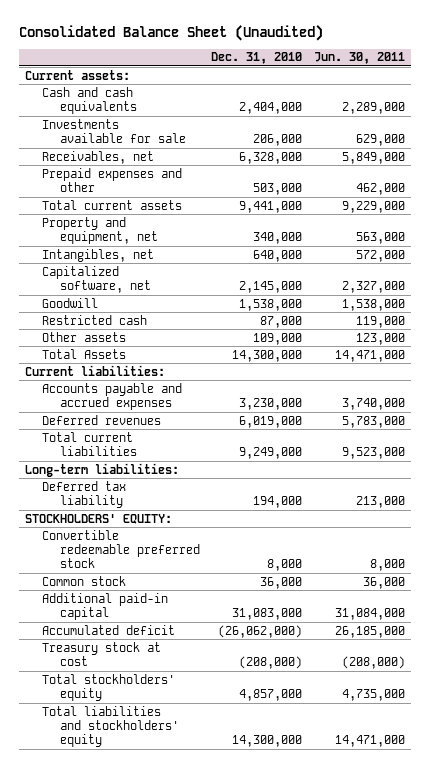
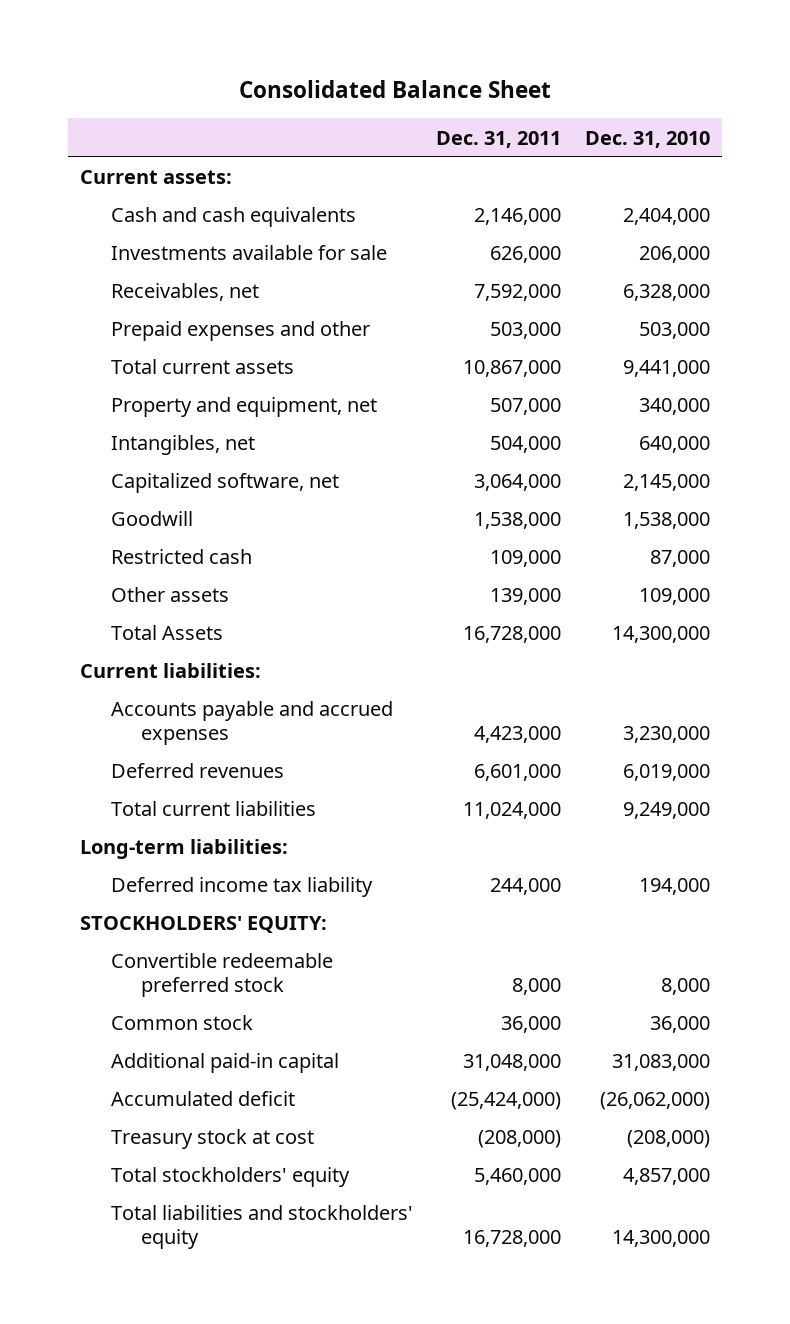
[18,24,323,41] Consolidated Balance Sheet (Unaudited) -> [239,80,552,99] Consolidated Balance Sheet
[314,52,406,65] Jun. 30, 2011 -> none
none -> [436,130,562,148] Dec. 31, 2011
[42,480,127,509] Deferred tax liability -> [110,877,373,898] Deferred income tax liability

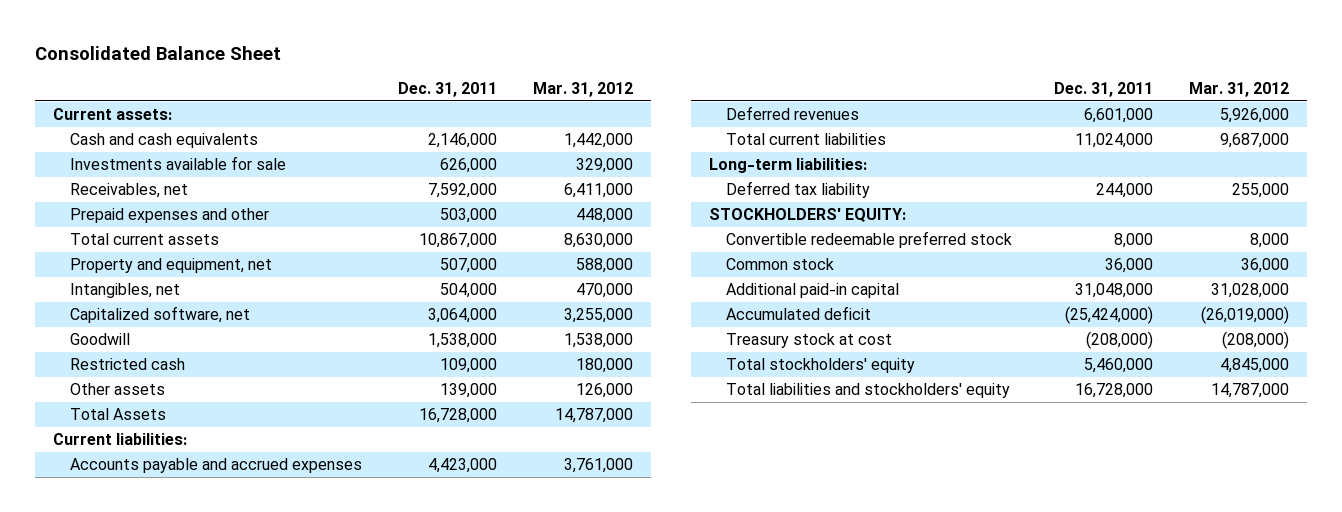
[585,130,711,148] Dec. 31, 2010 -> none
none -> [533,82,634,98] Mar. 31, 2012
[110,877,373,898] Deferred income tax liability -> [725,181,870,199] Deferred tax liability

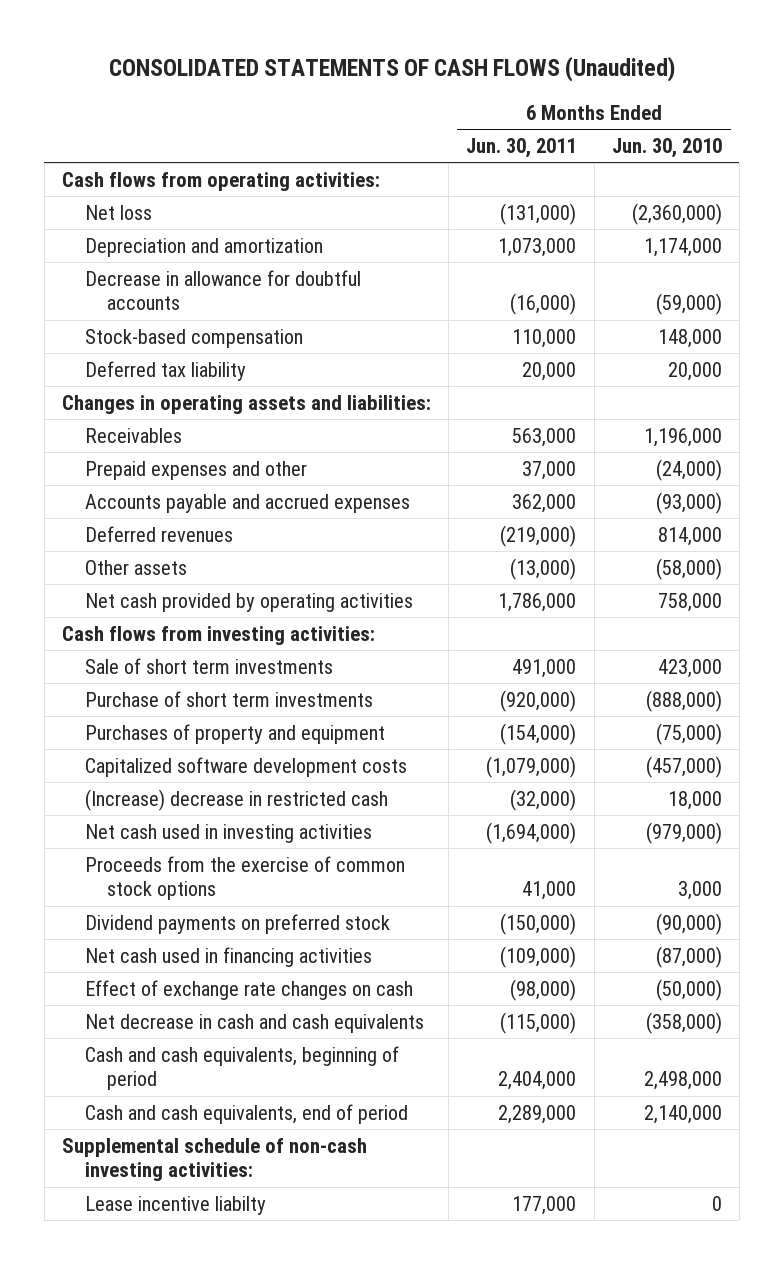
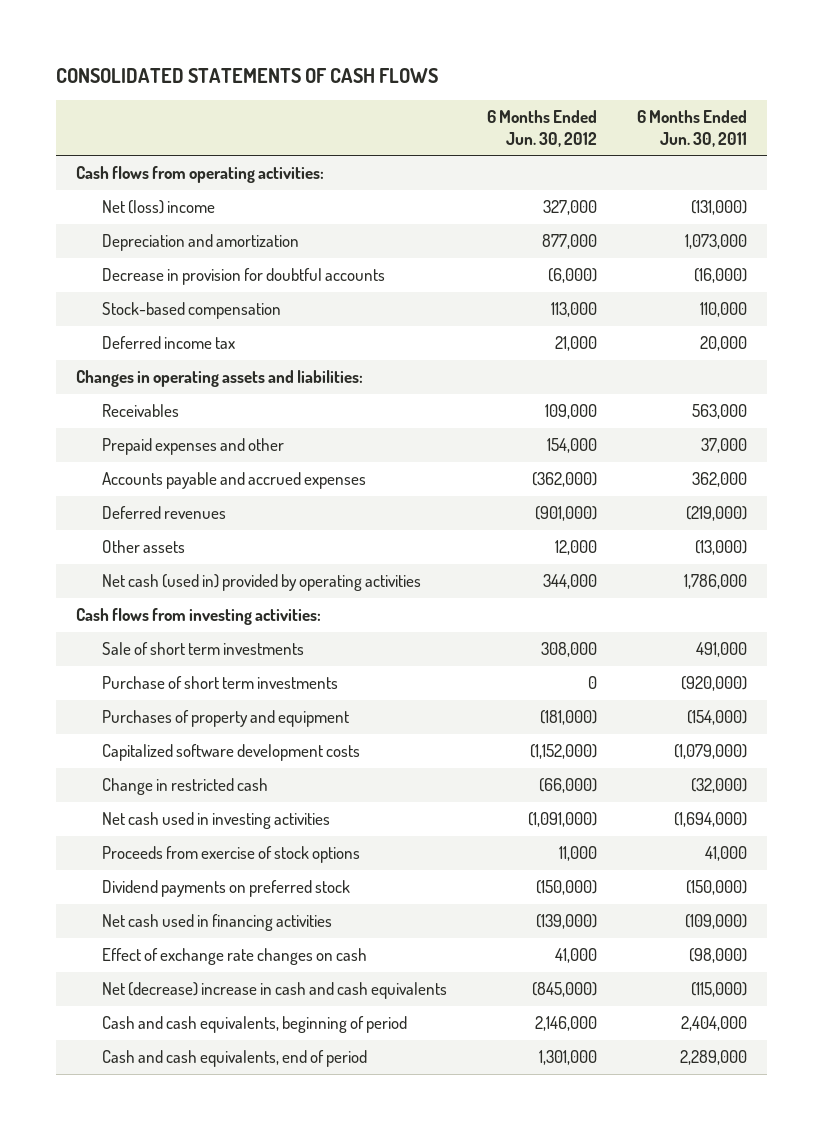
[108,55,675,82] CONSOLIDATED STATEMENTS OF CASH FLOWS (Unaudited) -> [56,67,439,83] CONSOLIDATED STATEMENTS OF CASH FLOWS
[611,137,722,158] Jun. 30, 2010 -> none
none -> [487,110,598,147] 6 Months Ended Jun. 30, 2012
[84,204,152,220] Net loss -> [101,200,215,215] Net (loss) income
[84,269,361,311] Decrease in allowance for doubtful accounts -> [101,268,385,286] Decrease in provision for doubtful accounts
[84,360,246,381] Deferred tax liability -> [101,336,235,350] Deferred income tax
[84,592,413,612] Net cash provided by operating activities -> [101,574,421,592] Net cash (used in) provided by operating activities
[84,788,388,811] (Increase) decrease in restricted cash -> [101,778,268,796] Change in restricted cash
[84,855,405,901] Proceeds from the exercise of common stock options -> [101,846,360,864] Proceeds from exercise of stock options
[84,1013,424,1033] Net decrease in cash and cash equivalents -> [101,982,447,1000] Net (decrease) increase in cash and cash equivalents
[61,1137,367,1182] Supplemental schedule of non-cash investing activities: -> none
[84,1195,266,1215] Lease incentive liabilty -> none

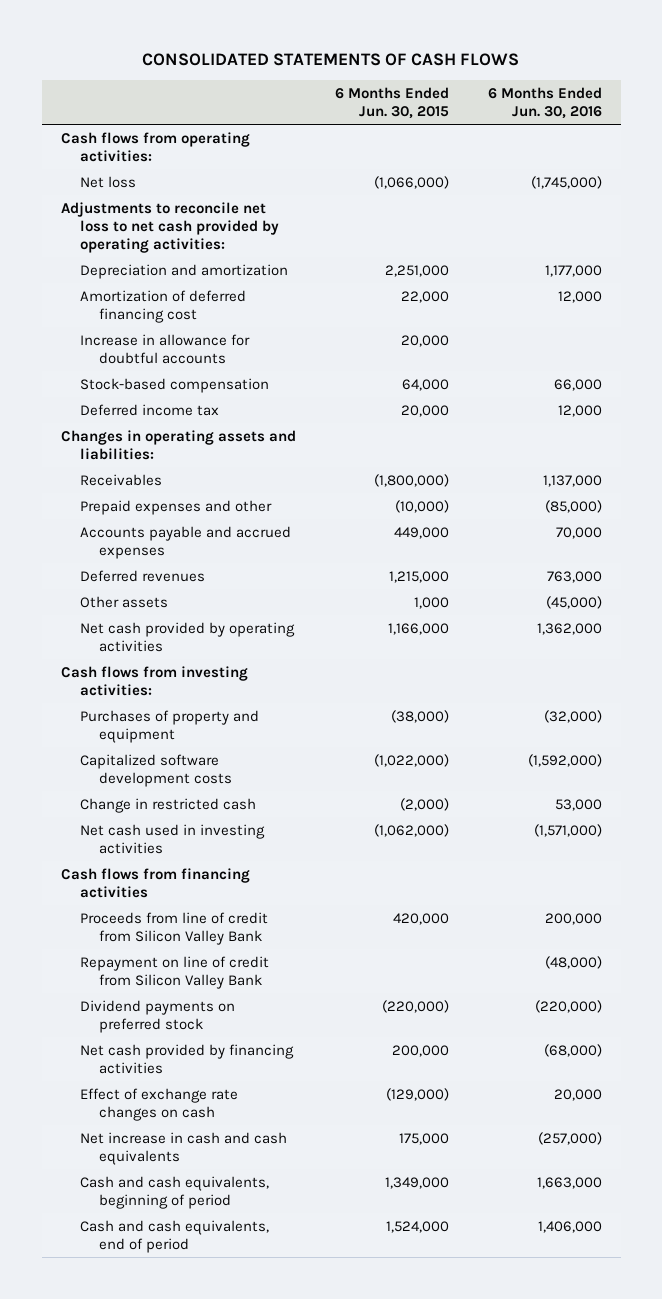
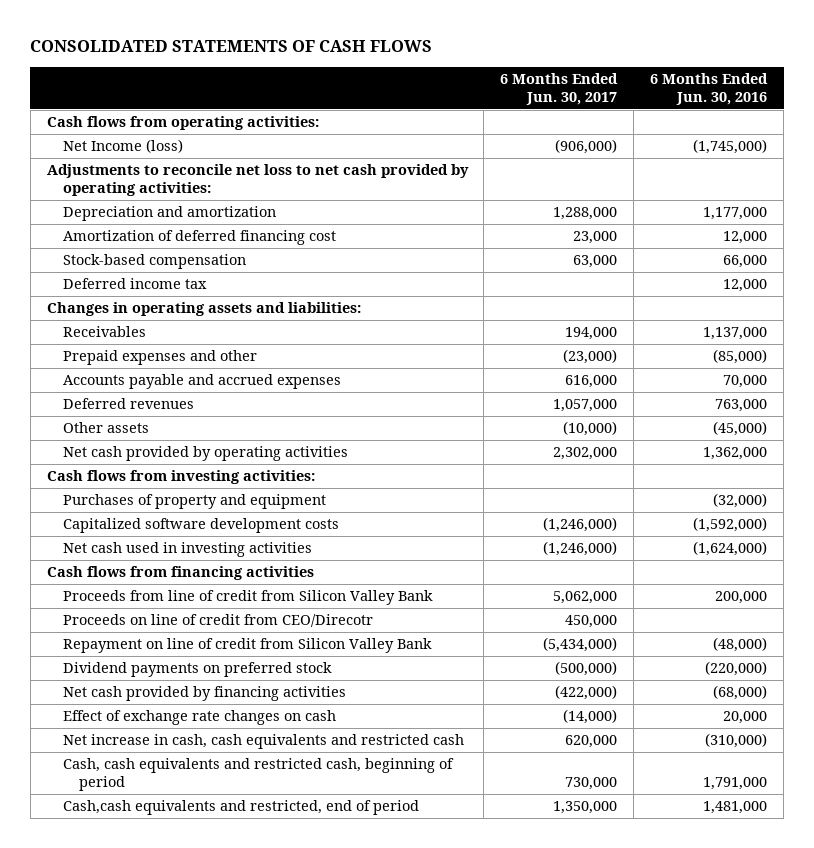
[334,86,449,120] 6 Months Ended Jun. 30, 2015 -> none
none -> [500,72,619,105] 6 Months Ended Jun. 30, 2017
[79,175,136,188] Net loss -> [62,139,183,154] Net Income (loss)
[79,333,250,364] Increase in allowance for doubtful accounts -> none
[79,797,256,813] Change in restricted cash -> none
[533,823,602,837] (1,571,000) -> [693,541,768,557] (1,624,000)
none -> [62,614,373,628] Proceeds on line of credit from CEO/Direcotr
[79,1131,287,1165] Net increase in cash and cash equivalents -> [62,734,464,750] Net increase in cash, cash equivalents and restricted cash
[537,1131,602,1145] (257,000) -> [705,733,768,749] (310,000)
[79,1175,269,1209] Cash and cash equivalents, beginning of period -> [62,758,454,791] Cash, cash equivalents and restricted cash, beginning of period
[536,1176,602,1189] 1,663,000 -> [703,776,768,790] 1,791,000
[79,1219,269,1253] Cash and cash equivalents, end of period -> [62,800,419,816] Cash,cash equivalents and restricted, end of period
[537,1220,602,1233] 1,406,000 -> [703,801,768,815] 1,481,000

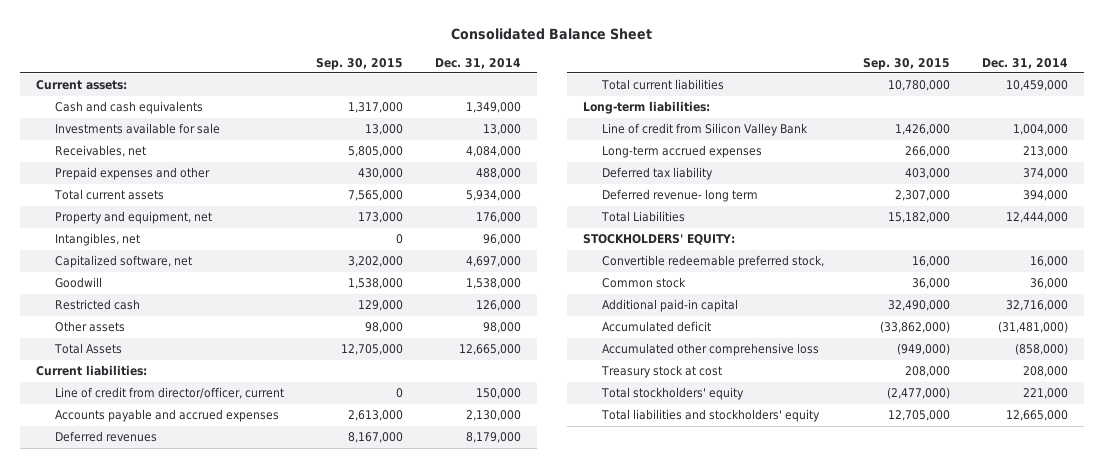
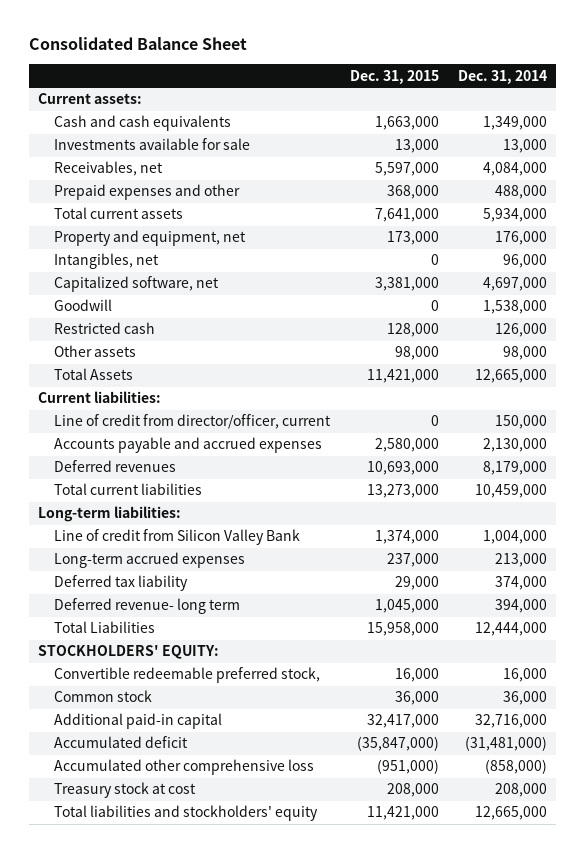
[316,57,404,70] Sep. 30, 2015 -> none
none -> [349,69,439,84] Dec. 31, 2015
[601,387,745,401] Total stockholders' equity -> none

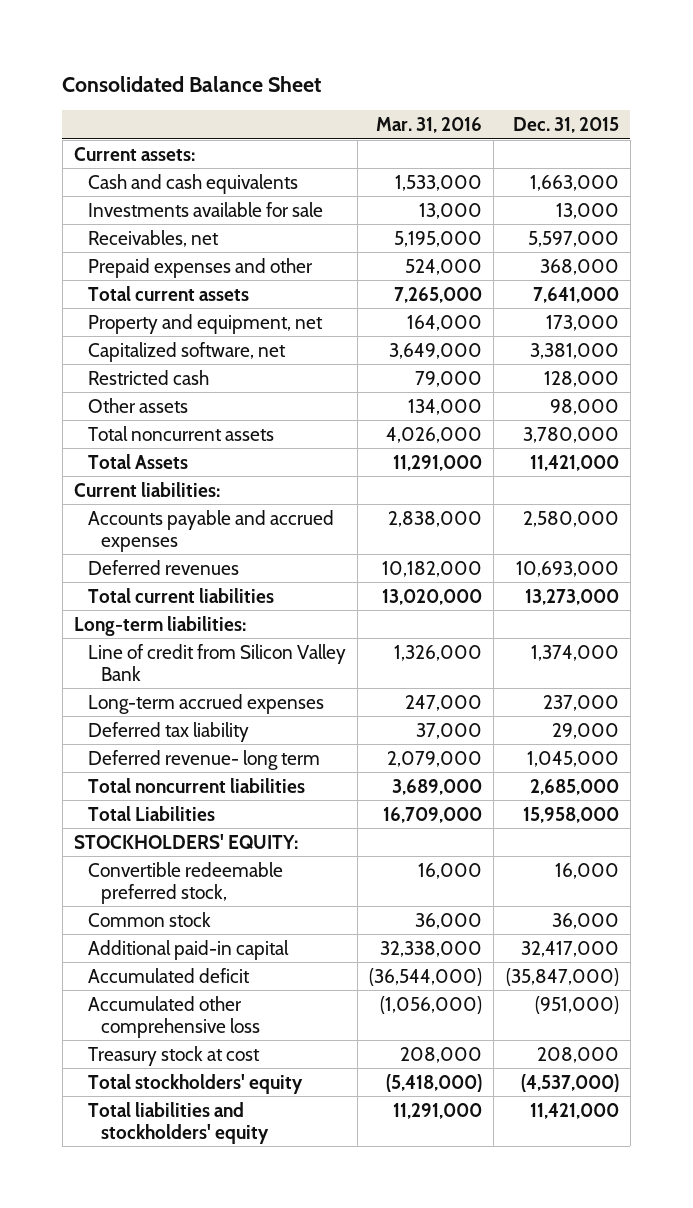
[457,69,547,84] Dec. 31, 2014 -> none
none -> [376,117,483,134] Mar. 31, 2016
[54,253,160,270] Intangibles, net -> none
[54,299,113,312] Goodwill -> none
none -> [87,425,274,441] Total noncurrent assets
[54,414,332,430] Line of credit from director/officer, current -> none
none -> [87,777,305,793] Total noncurrent liabilities
none -> [87,1073,303,1094] Total stockholders' equity

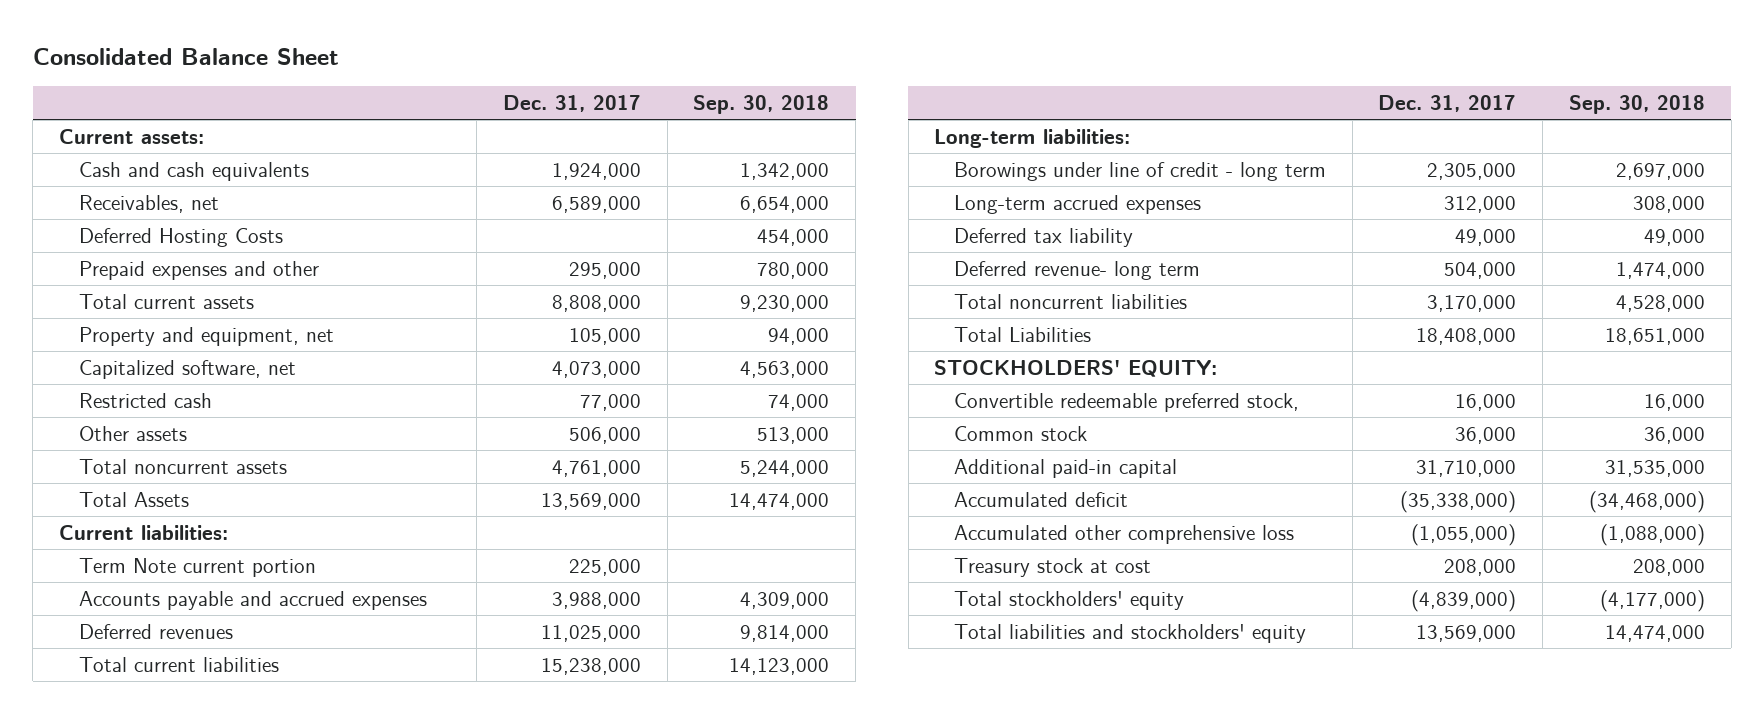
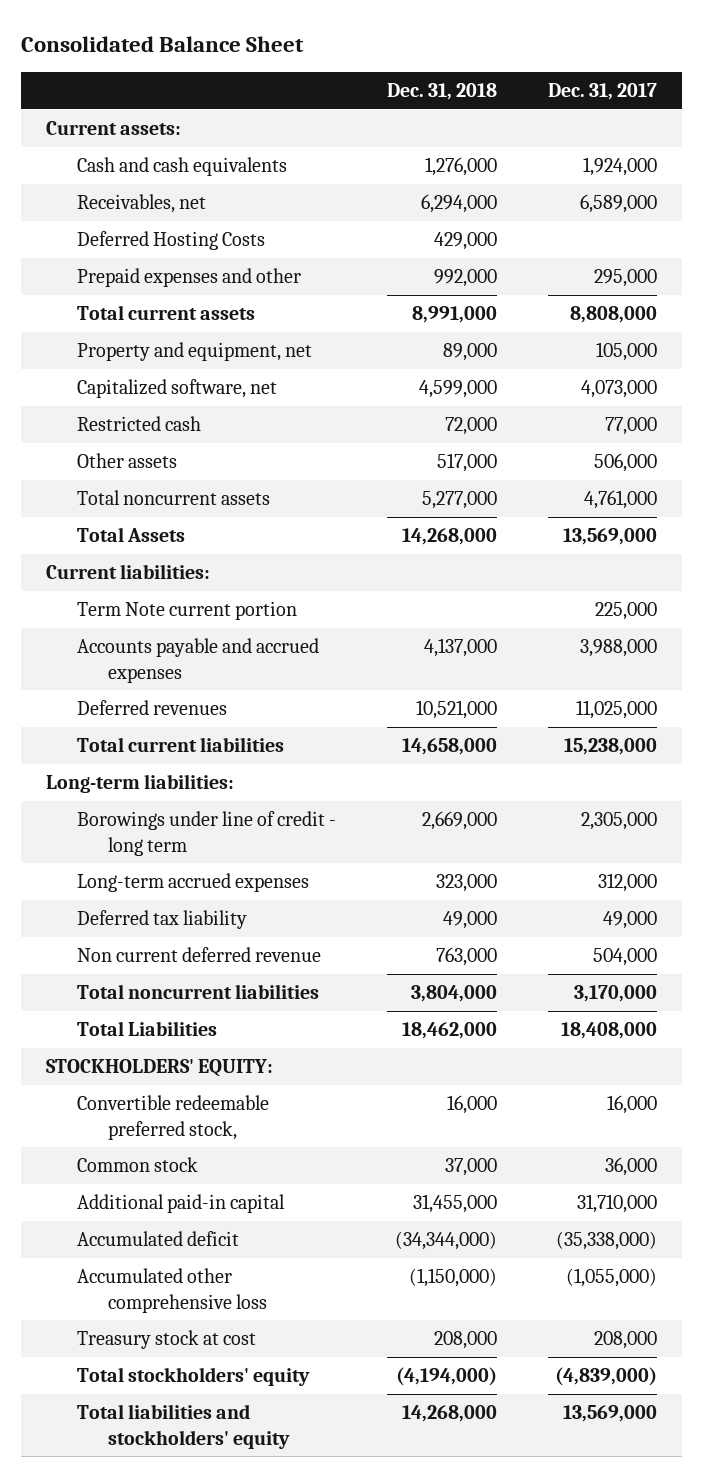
[693,95,830,115] Sep. 30, 2018 -> none
none -> [387,83,498,101] Dec. 31, 2018
[953,260,1200,280] Deferred revenue- long term -> [77,947,322,963] Non current deferred revenue

